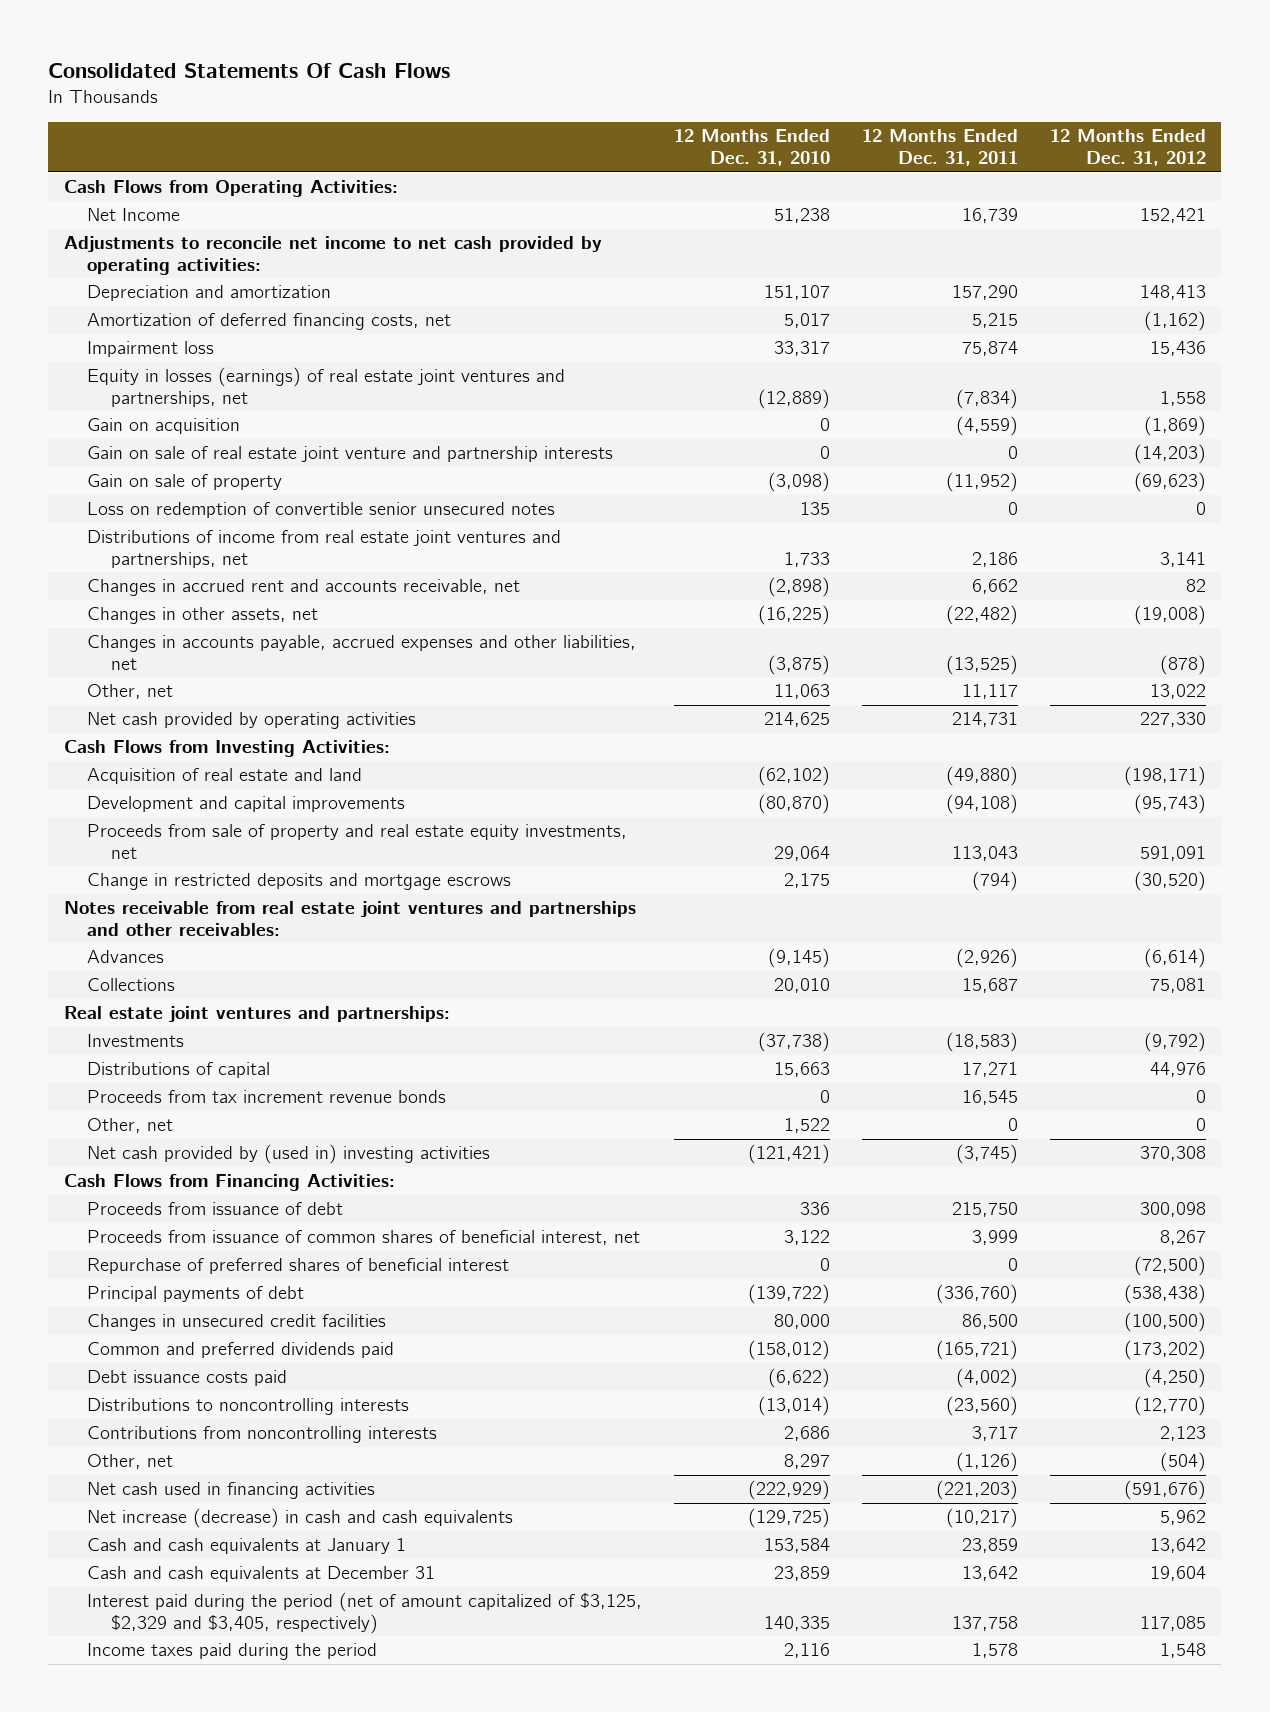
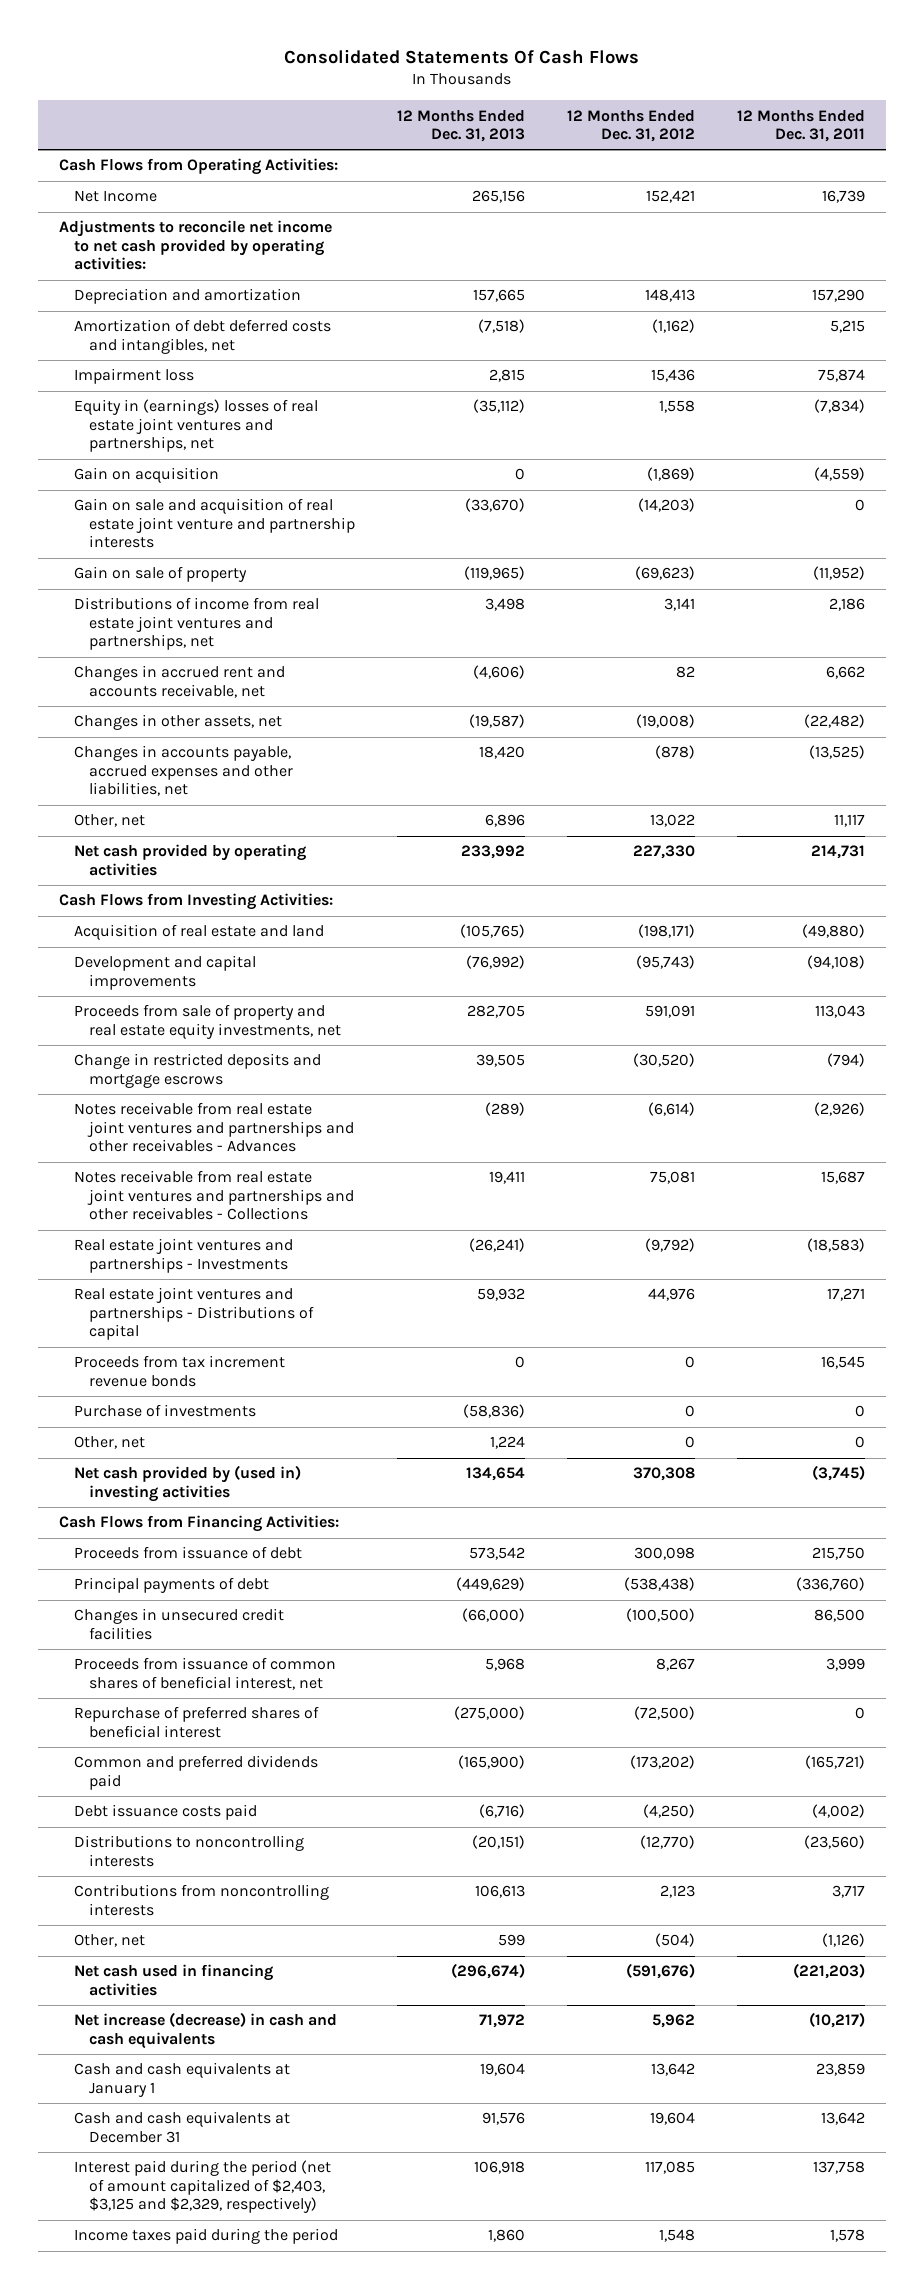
[674,129,831,167] 12 Months Ended Dec. 31, 2010 -> none
none -> [396,109,525,143] 12 Months Ended Dec. 31, 2013
[87,313,452,331] Amortization of deferred financing costs, net -> [73,319,331,354] Amortization of debt deferred costs and intangibles, net
[87,367,566,408] Equity in losses (earnings) of real estate joint ventures and partnerships, net -> [73,399,318,453] Equity in (earnings) losses of real estate joint ventures and partnerships, net
[87,446,614,463] Gain on sale of real estate joint venture and partnership interests -> [73,498,355,549] Gain on sale and acquisition of real estate joint venture and partnership interests
[87,502,556,519] Loss on redemption of convertible senior unsecured notes -> none
[64,901,637,937] Notes receivable from real estate joint ventures and partnerships and other receivables: -> none
[64,1006,451,1023] Real estate joint ventures and partnerships: -> none
[87,950,165,964] Advances -> [73,1102,354,1153] Notes receivable from real estate joint ventures and partnerships and other receivables - Advances
[87,978,176,992] Collections -> [73,1170,354,1221] Notes receivable from real estate joint ventures and partnerships and other receivables - Collections
[87,1034,185,1048] Investments -> [73,1238,293,1273] Real estate joint ventures and partnerships - Investments
[87,1062,271,1079] Distributions of capital -> [73,1287,314,1341] Real estate joint ventures and partnerships - Distributions of capital
none -> [73,1404,256,1418] Purchase of investments
[87,1230,641,1246] Proceeds from issuance of common shares of beneficial interest, net -> [73,1657,336,1690] Proceeds from issuance of common shares of beneficial interest, net
[87,1258,510,1275] Repurchase of preferred shares of beneficial interest -> [73,1706,319,1738] Repurchase of preferred shares of beneficial interest
[87,1592,643,1635] Interest paid during the period (net of amount capitalized of $3,125, $2,329 and $3,405, respectively) -> [73,2160,331,2214] Interest paid during the period (net of amount capitalized of $2,403, $3,125 and $2,329, respectively)

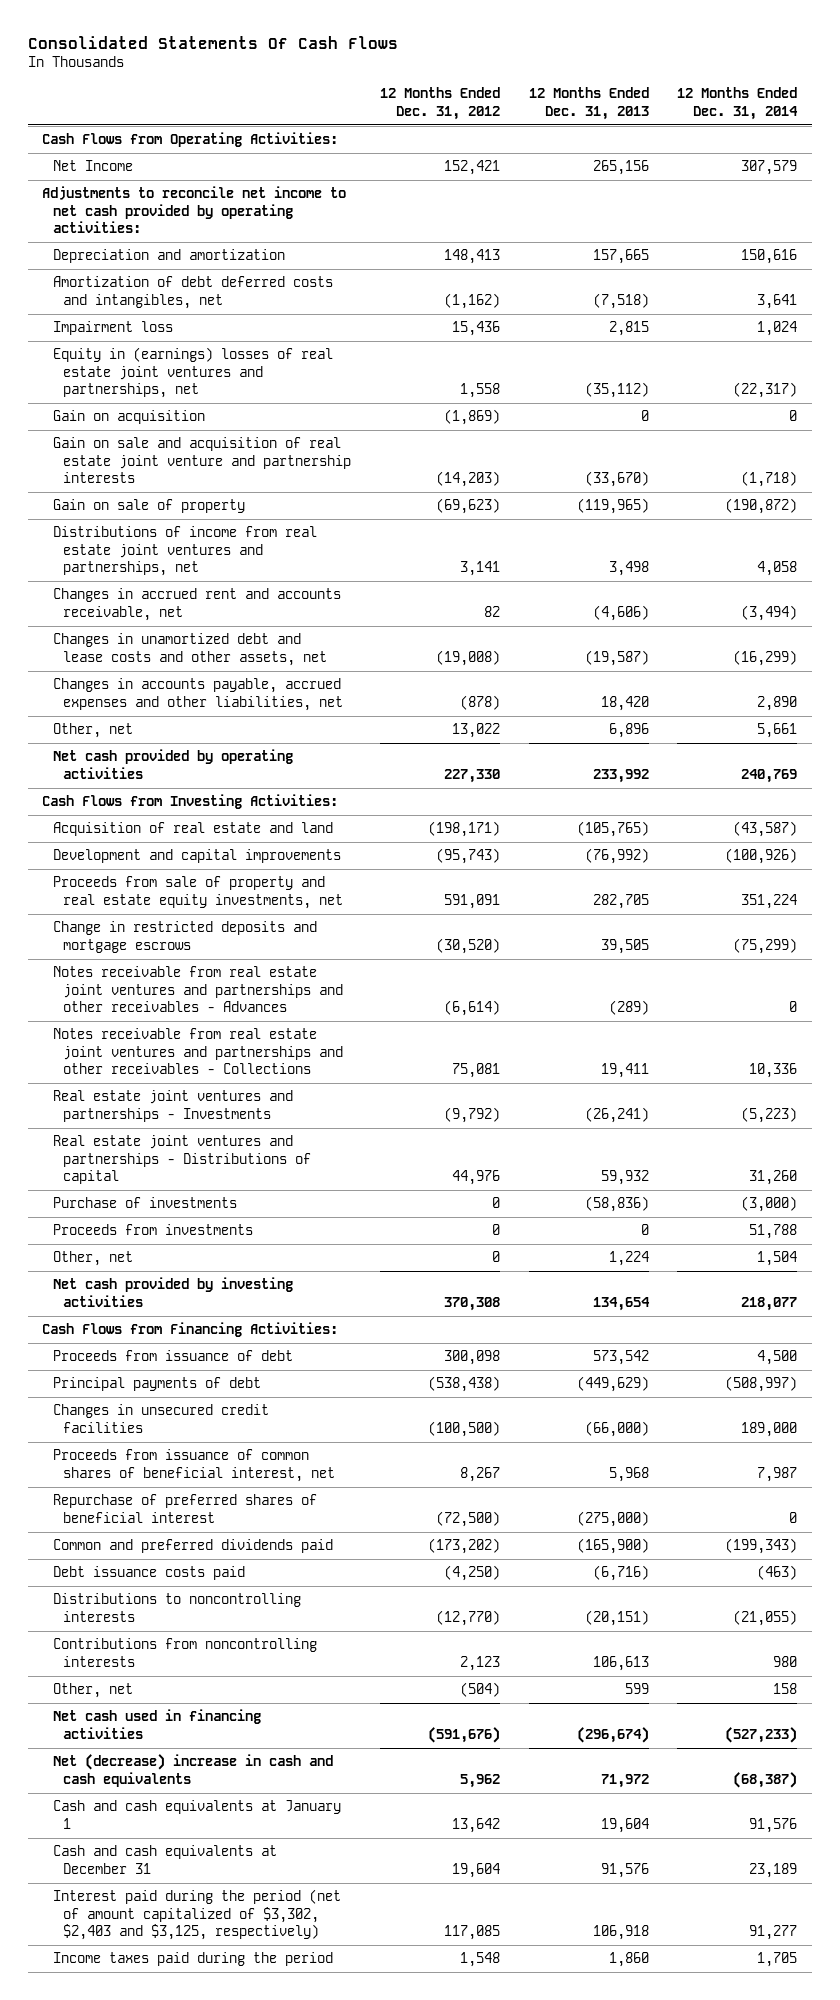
[737,109,866,143] 12 Months Ended Dec. 31, 2011 -> none
none -> [677,87,799,120] 12 Months Ended Dec. 31, 2014
[73,714,282,731] Changes in other assets, net -> [52,633,328,666] Changes in unamortized debt and lease costs and other assets, net
[73,1355,285,1387] Proceeds from tax increment revenue bonds -> none
none -> [52,1224,253,1236] Proceeds from investments
[73,1465,301,1502] Net cash provided by (used in) investing activities -> [52,1277,293,1307] Net cash provided by investing activities
[73,2012,337,2049] Net increase (decrease) in cash and cash equivalents -> [52,1754,333,1787] Net (decrease) increase in cash and cash equivalents
[73,2160,331,2214] Interest paid during the period (net of amount capitalized of $2,403, $3,125 and $2,329, respectively) -> [52,1889,341,1940] Interest paid during the period (net of amount capitalized of $3,302, $2,403 and $3,125, respectively)

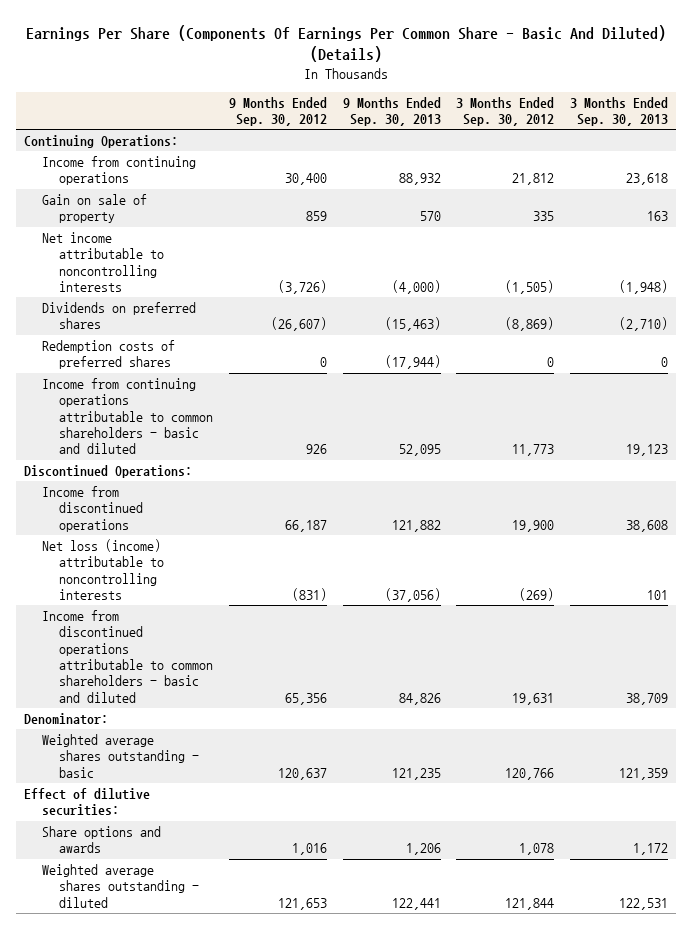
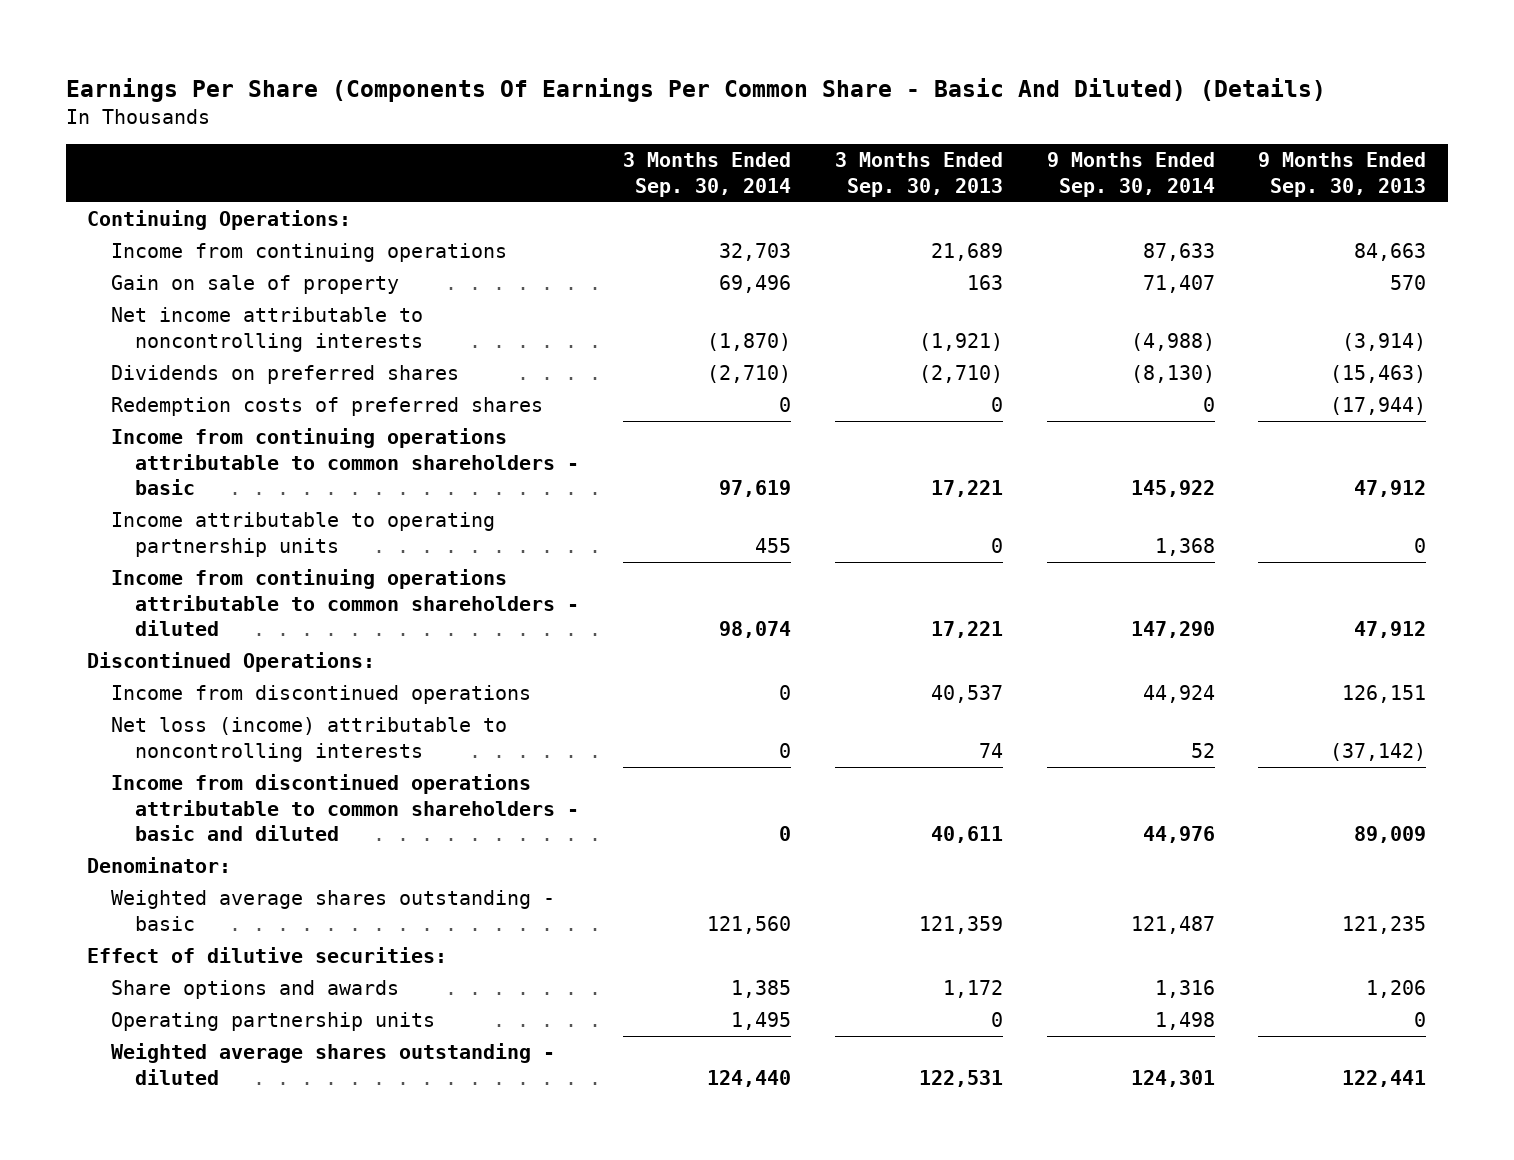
[228,96,327,127] 9 Months Ended Sep. 30, 2012 -> none
[456,96,555,127] 3 Months Ended Sep. 30, 2012 -> none
none -> [623,152,792,197] 3 Months Ended Sep. 30, 2014
none -> [1046,152,1215,197] 9 Months Ended Sep. 30, 2014
[398,173,441,186] 88,932 -> [1354,243,1427,262] 84,663
[626,173,669,186] 23,618 -> [930,243,1003,262] 21,689
[391,280,441,295] (4,000) -> [1342,332,1427,351] (3,914)
[619,280,669,295] (1,948) -> [918,332,1003,351] (1,921)
[41,378,213,455] Income from continuing operations attributable to common shareholders - basic and diluted -> [111,428,580,496] Income from continuing operations attributable to common shareholders - basic
[398,444,441,457] 52,095 -> [1354,480,1427,498] 47,912
[626,444,669,457] 19,123 -> [930,480,1003,498] 17,221
none -> [111,512,496,557] Income attributable to operating partnership units
none -> [111,569,580,637] Income from continuing operations attributable to common shareholders - diluted
[391,519,441,532] 121,882 -> [1342,685,1427,704] 126,151
[626,519,669,532] 38,608 -> [930,685,1003,704] 40,537
[384,588,441,603] (37,056) -> [1330,742,1427,761] (37,142)
[647,590,669,601] 101 -> [978,742,1003,758] 74
[398,692,441,705] 84,826 -> [1354,826,1427,844] 89,009
[626,692,669,705] 38,709 -> [930,826,1003,844] 40,611
none -> [111,1012,436,1032] Operating partnership units

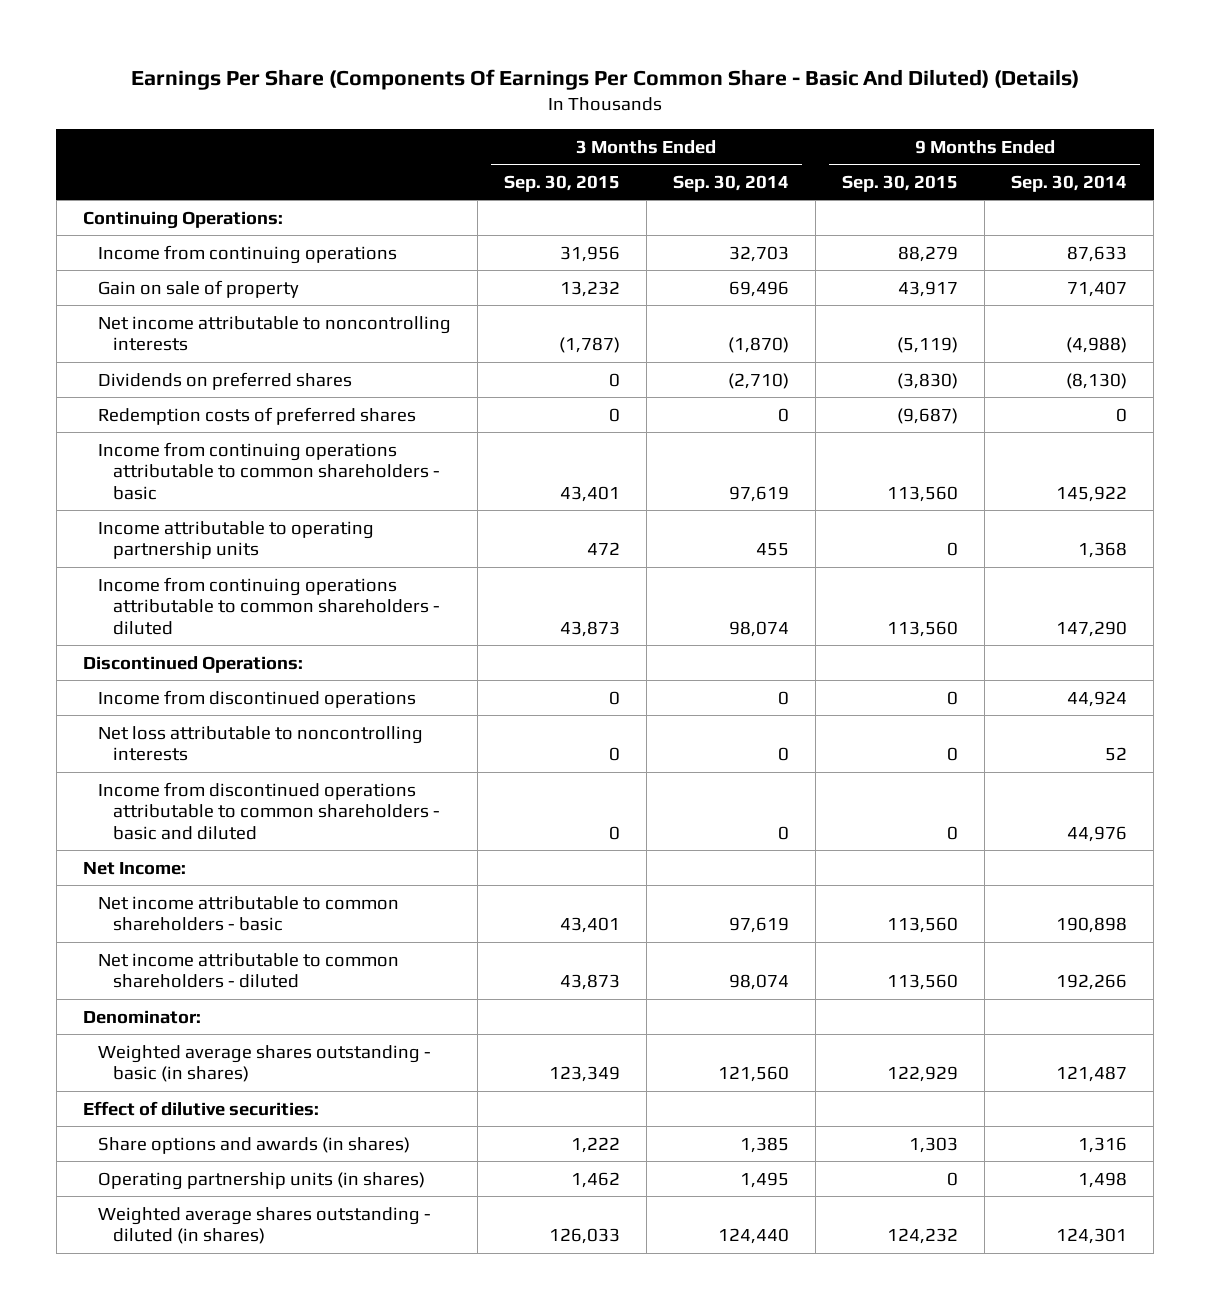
[834,152,1003,197] 3 Months Ended Sep. 30, 2013 -> none
[1258,152,1427,197] 9 Months Ended Sep. 30, 2013 -> none
none -> [503,174,620,192] Sep. 30, 2015
none -> [842,174,959,192] Sep. 30, 2015
[111,717,508,762] Net loss (income) attributable to noncontrolling interests -> [97,725,423,762] Net loss attributable to noncontrolling interests
none -> [82,861,186,875] Net Income:
none -> [97,895,399,932] Net income attributable to common shareholders - basic
none -> [97,952,399,989] Net income attributable to common shareholders - diluted
[111,890,556,931] Weighted average shares outstanding - basic -> [97,1044,431,1083] Weighted average shares outstanding - basic (in shares)
[111,980,400,1000] Share options and awards -> [97,1136,410,1154] Share options and awards (in shares)
[111,1012,436,1032] Operating partnership units -> [97,1171,425,1190] Operating partnership units (in shares)
[111,1043,556,1085] Weighted average shares outstanding - diluted -> [97,1206,431,1245] Weighted average shares outstanding - diluted (in shares)

